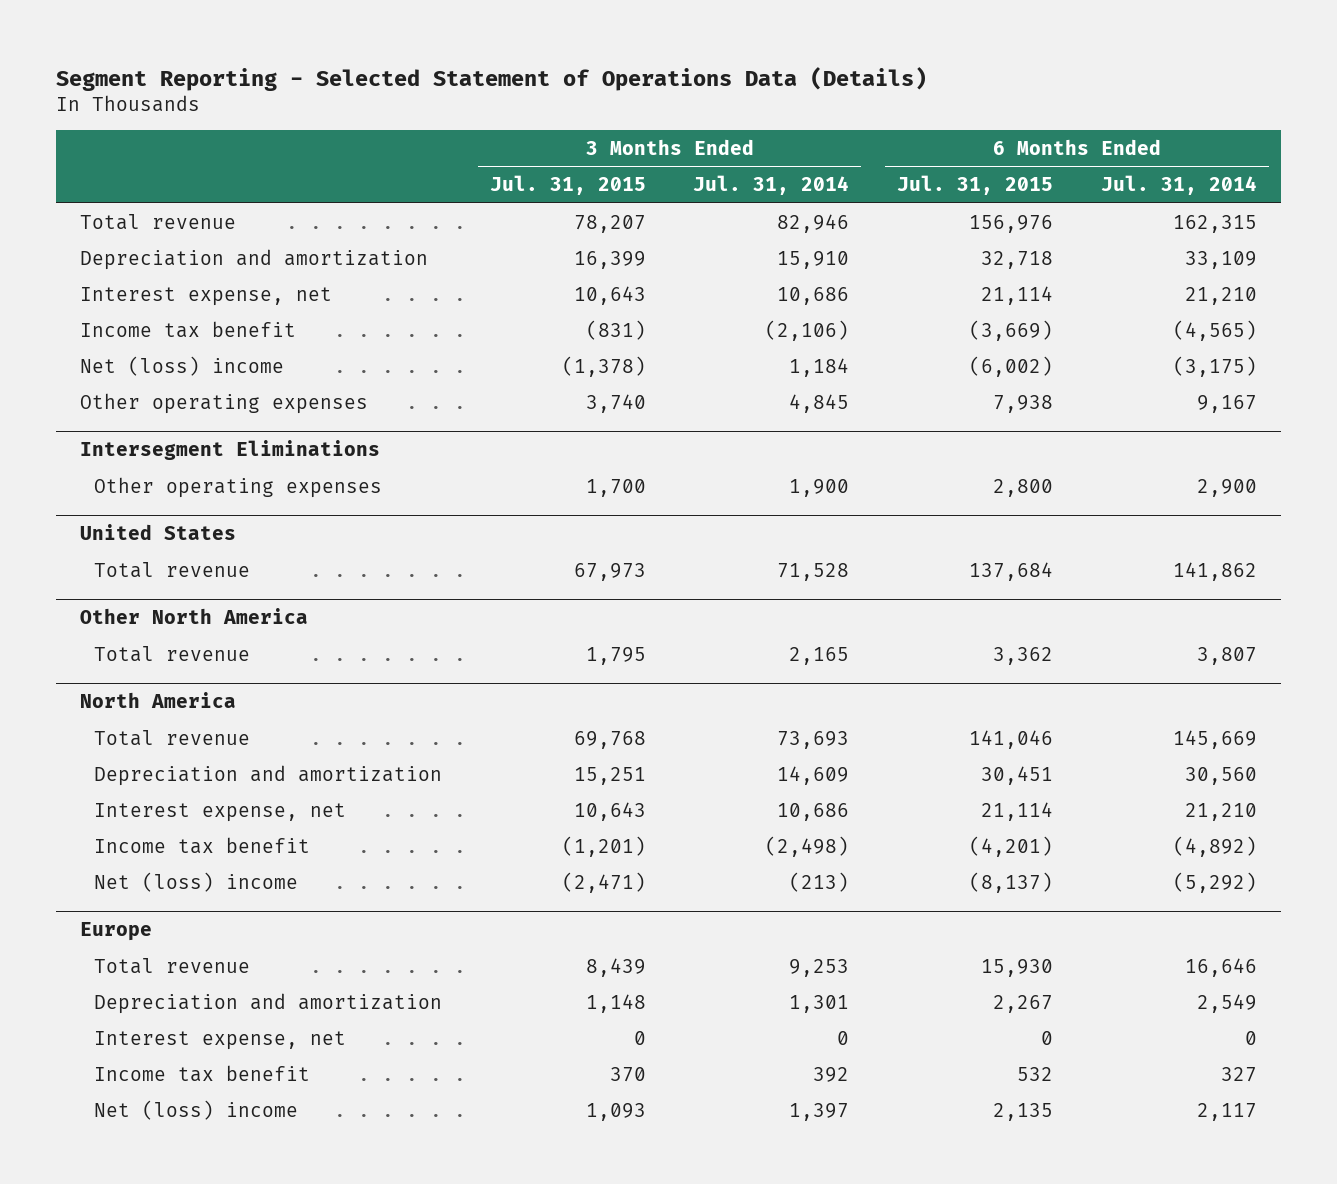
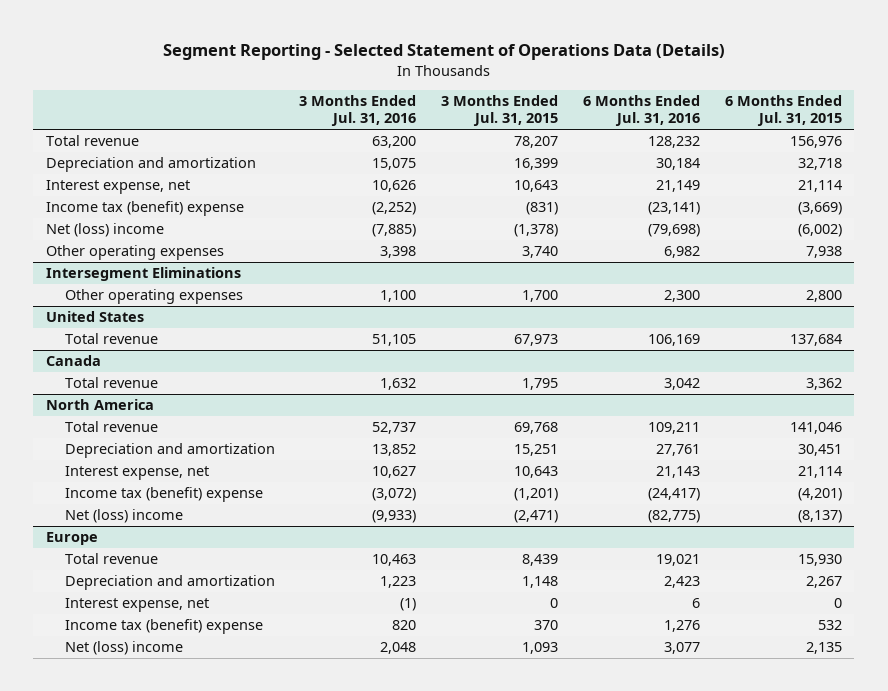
[693,174,850,195] Jul. 31, 2014 -> none
[1100,174,1257,195] Jul. 31, 2014 -> none
none -> [299,95,417,127] 3 Months Ended Jul. 31, 2016
none -> [583,95,701,127] 6 Months Ended Jul. 31, 2016
[80,320,297,338] Income tax benefit -> [45,201,244,217] Income tax (benefit) expense
[80,608,309,625] Other North America -> none
none -> [45,355,101,367] Canada
[94,836,311,854] Income tax benefit -> [64,487,263,503] Income tax (benefit) expense
[94,1064,311,1082] Income tax benefit -> [64,619,263,635] Income tax (benefit) expense

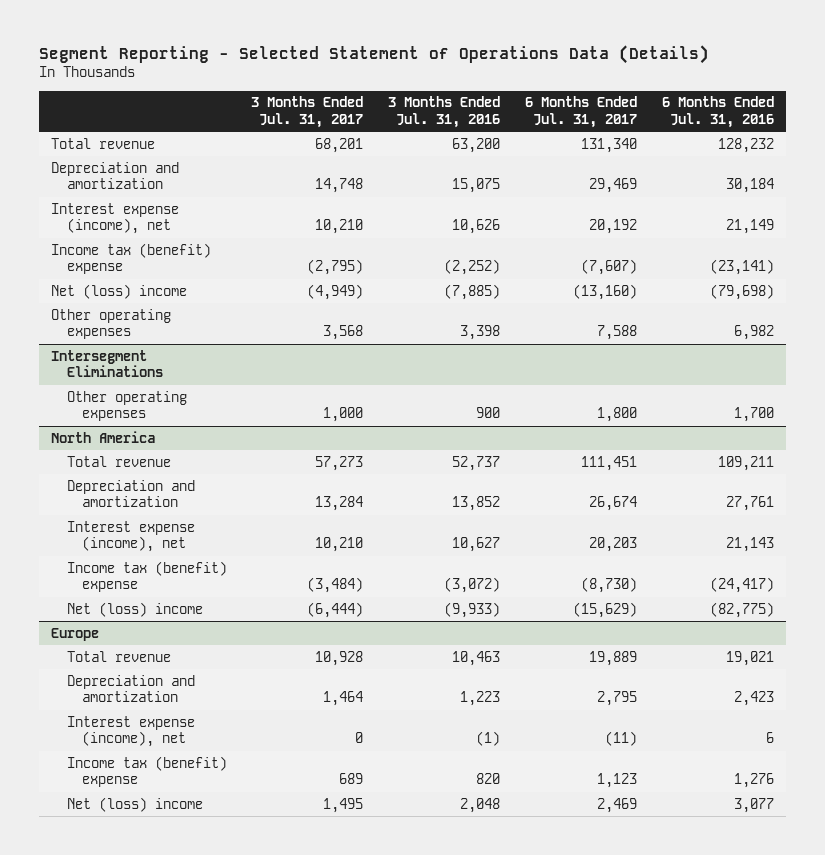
[441,95,559,127] 3 Months Ended Jul. 31, 2015 -> none
[724,95,842,127] 6 Months Ended Jul. 31, 2015 -> none
none -> [251,96,364,128] 3 Months Ended Jul. 31, 2017
none -> [524,96,637,128] 6 Months Ended Jul. 31, 2017
[45,180,190,195] Interest expense, net -> [51,202,180,235] Interest expense (income), net
[45,311,144,323] United States -> none
[64,333,158,345] Total revenue -> none
[45,355,101,367] Canada -> none
[64,377,158,389] Total revenue -> none
[380,290,417,303] 1,100 -> [476,407,501,419] 900
[664,290,701,303] 2,300 -> [733,407,774,423] 1,700
[64,466,209,481] Interest expense, net -> [66,520,195,553] Interest expense (income), net
[64,598,209,613] Interest expense, net -> [66,715,195,748] Interest expense (income), net

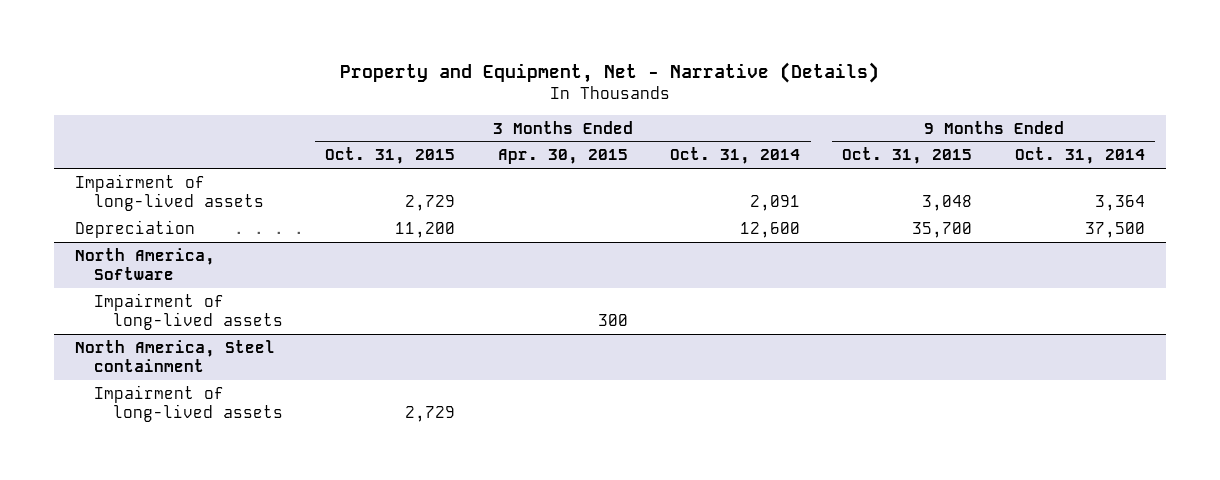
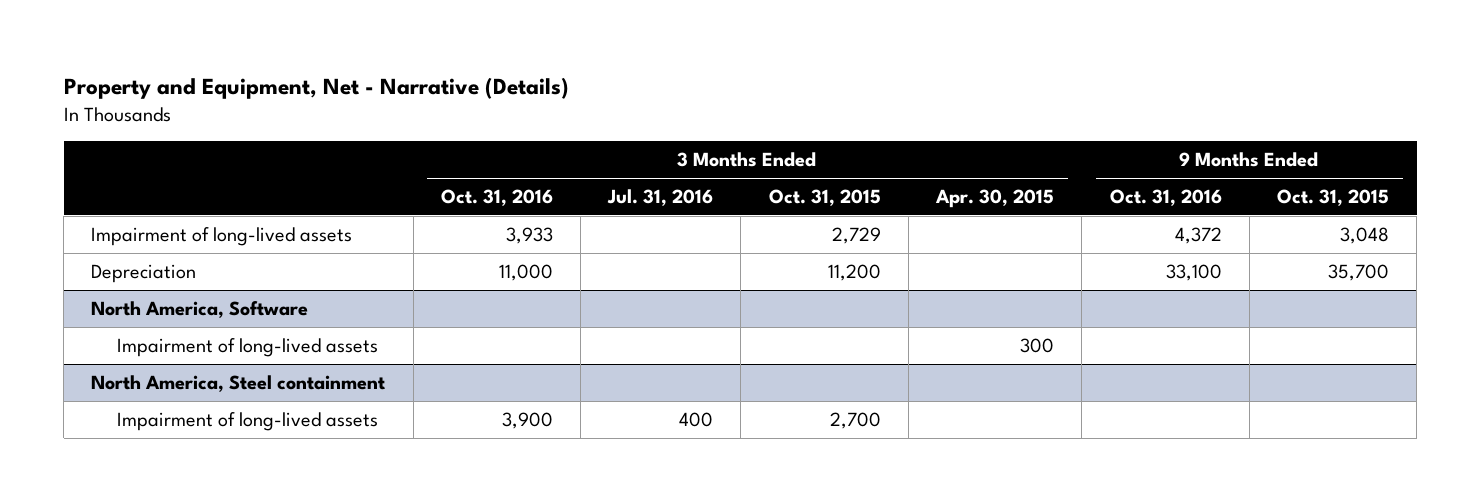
[669,147,800,165] Oct. 31, 2014 -> none
[1014,147,1145,165] Oct. 31, 2014 -> none
none -> [440,189,553,207] Oct. 31, 2016
none -> [607,189,714,207] Jul. 31, 2016
none -> [1109,189,1222,207] Oct. 31, 2016
[405,405,456,422] 2,729 -> [829,412,881,430] 2,700

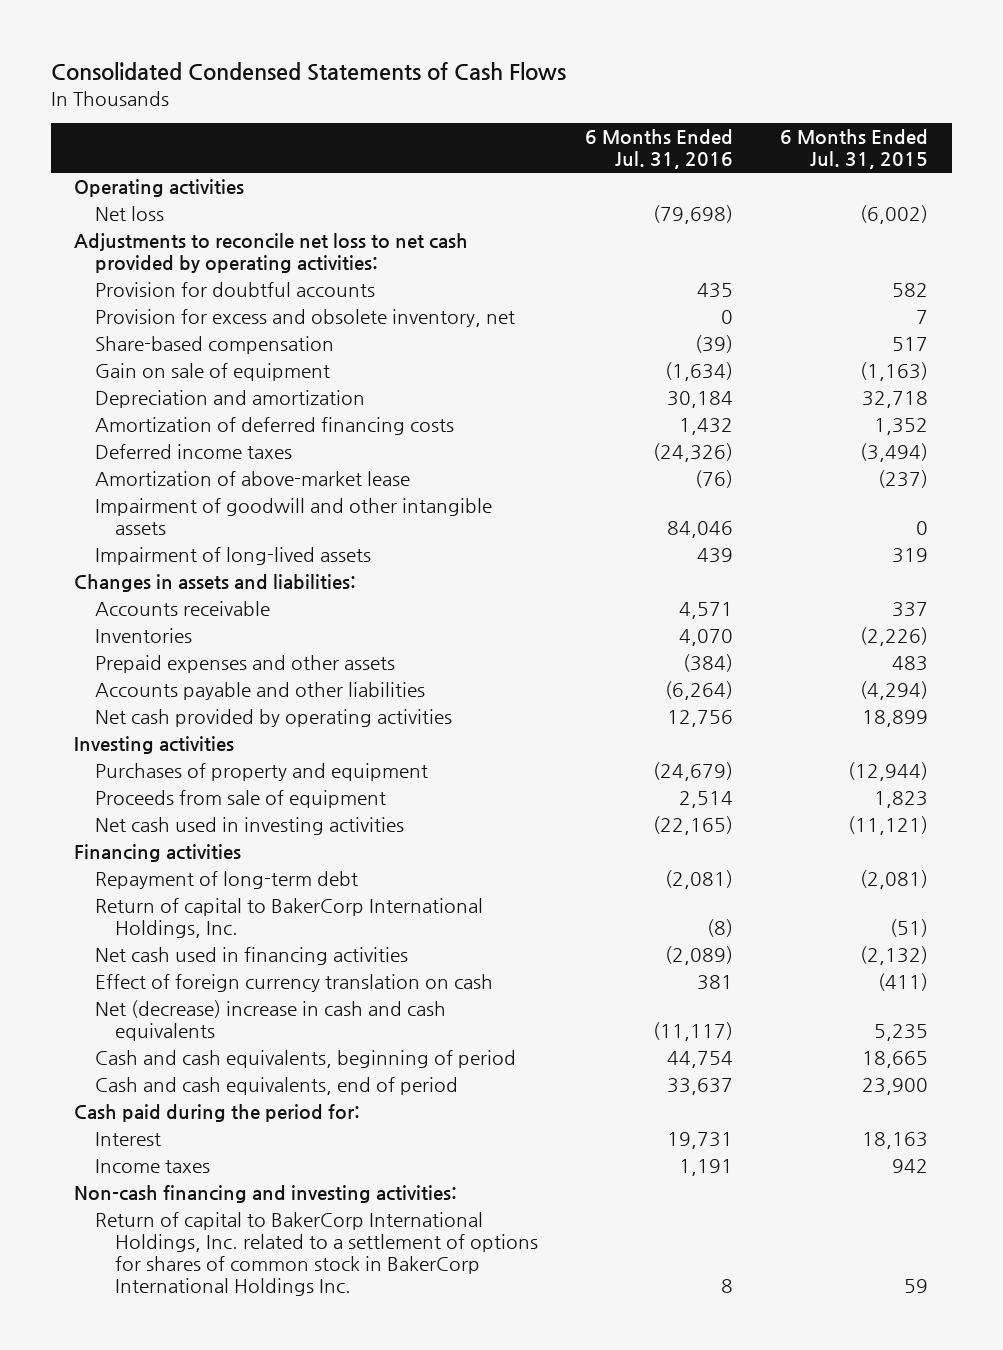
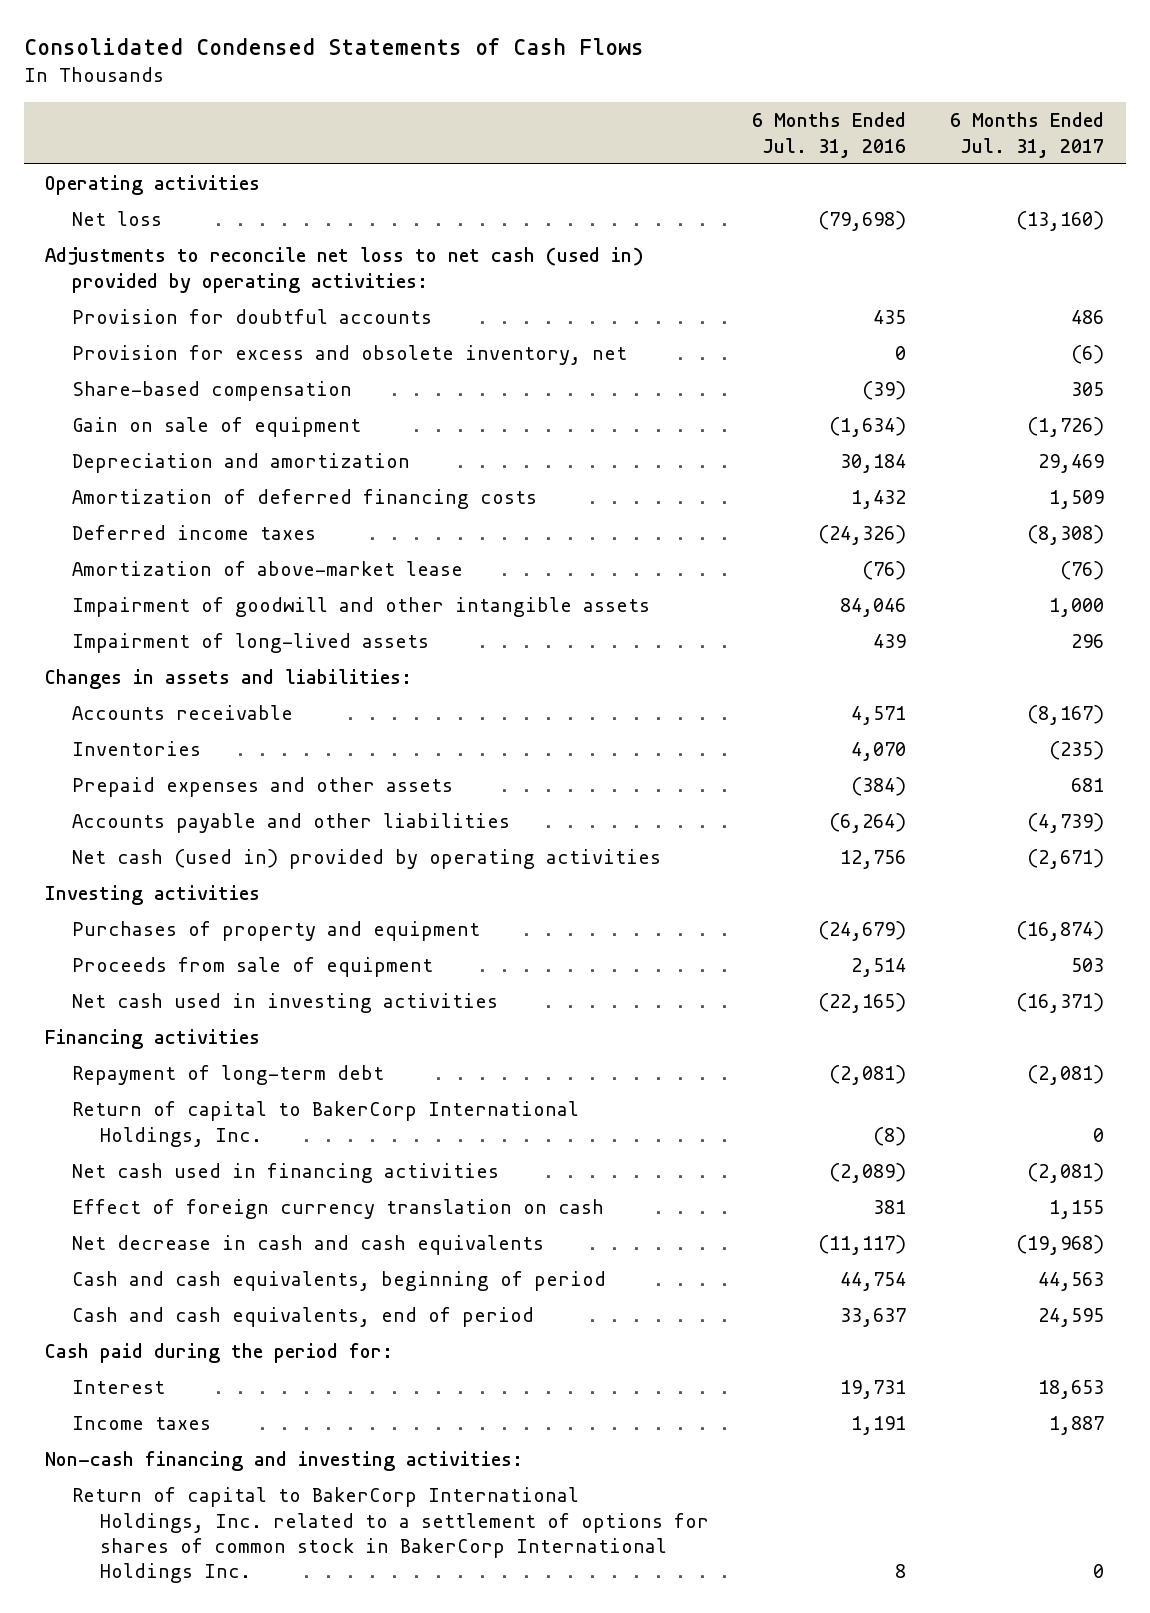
[780,129,929,170] 6 Months Ended Jul. 31, 2015 -> none
none -> [950,112,1105,158] 6 Months Ended Jul. 31, 2017
[74,232,469,273] Adjustments to reconcile net loss to net cash provided by operating activities: -> [45,247,645,293] Adjustments to reconcile net loss to net cash (used in) provided by operating activities:
[94,708,452,727] Net cash provided by operating activities -> [72,849,662,870] Net cash (used in) provided by operating activities
[94,999,446,1041] Net (decrease) increase in cash and cash equivalents -> [72,1235,545,1256] Net decrease in cash and cash equivalents

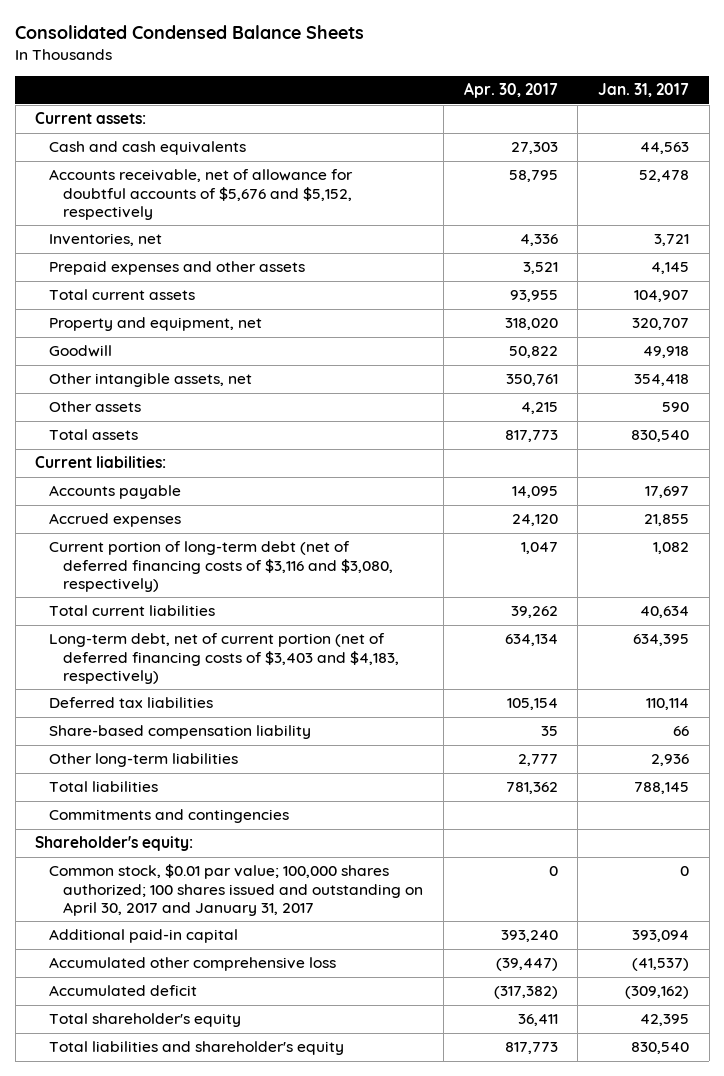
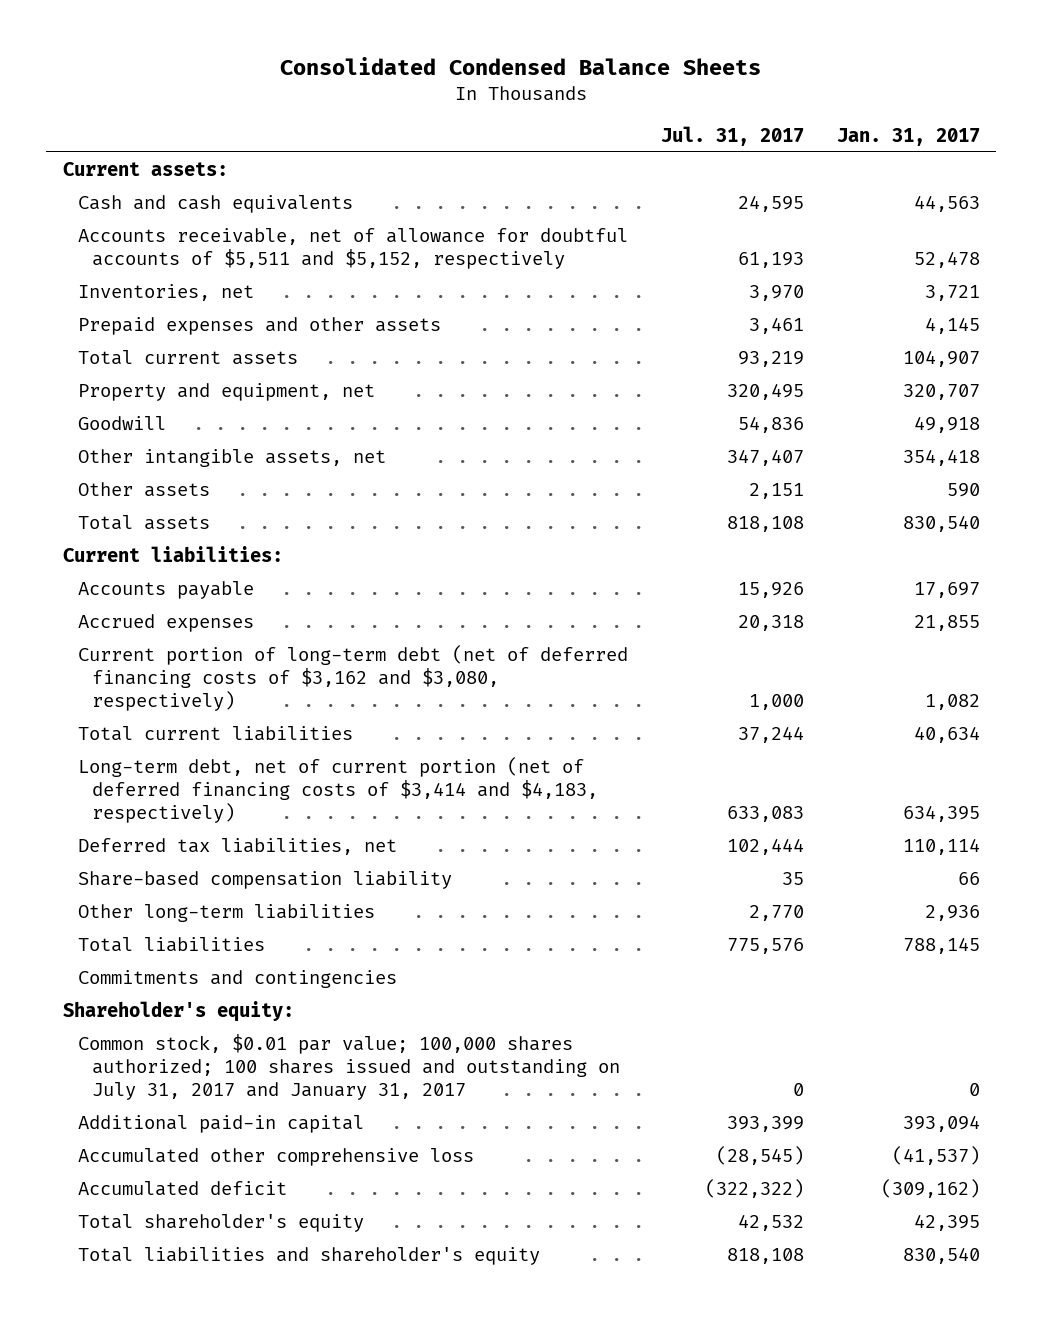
[463,82,558,99] Apr. 30, 2017 -> none
none -> [660,125,804,146] Jul. 31, 2017
[49,169,354,220] Accounts receivable, net of allowance for doubtful accounts of $5,676 and $5,152, respectively -> [77,227,628,269] Accounts receivable, net of allowance for doubtful accounts of $5,511 and $5,152, respectively
[49,541,394,592] Current portion of long-term debt (net of deferred financing costs of $3,116 and $3,080, respectively) -> [77,644,628,711] Current portion of long-term debt (net of deferred financing costs of $3,162 and $3,080, respectively)
[49,633,400,684] Long-term debt, net of current portion (net of deferred financing costs of $3,403 and $4,183, respectively) -> [77,756,599,823] Long-term debt, net of current portion (net of deferred financing costs of $3,414 and $4,183, respectively)
[49,697,214,709] Deferred tax liabilities -> [77,837,397,855] Deferred tax liabilities, net
[49,864,424,916] Common stock, $0.01 par value; 100,000 shares authorized; 100 shares issued and outstanding on April 30, 2017 and January 31, 2017 -> [77,1033,621,1100] Common stock, $0.01 par value; 100,000 shares authorized; 100 shares issued and outstanding on July 31, 2017 and January 31, 2017

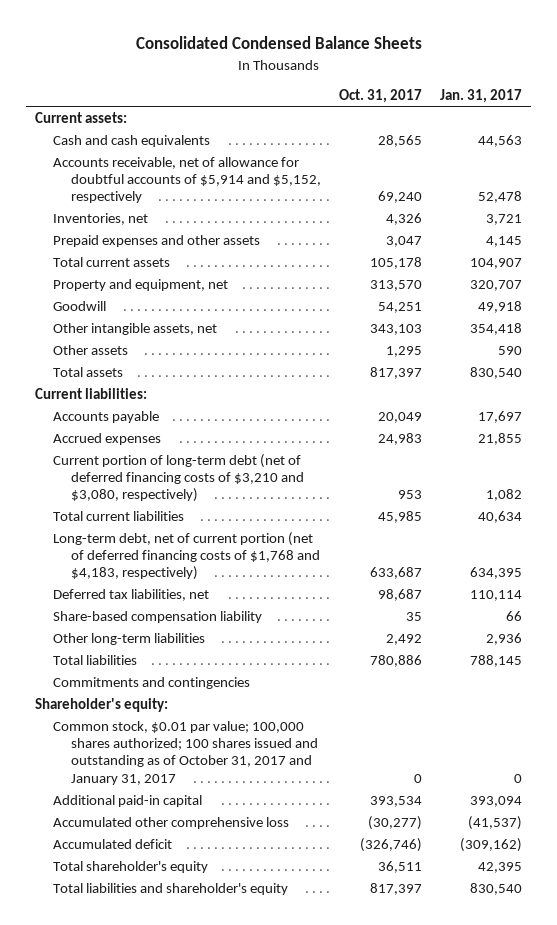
[660,125,804,146] Jul. 31, 2017 -> none
none -> [339,89,423,104] Oct. 31, 2017
[77,227,628,269] Accounts receivable, net of allowance for doubtful accounts of $5,511 and $5,152, respectively -> [53,156,322,204] Accounts receivable, net of allowance for doubtful accounts of $5,914 and $5,152, respectively
[77,644,628,711] Current portion of long-term debt (net of deferred financing costs of $3,162 and $3,080, respectively) -> [53,453,305,503] Current portion of long-term debt (net of deferred financing costs of $3,210 and $3,080, respectively)
[77,756,599,823] Long-term debt, net of current portion (net of deferred financing costs of $3,414 and $4,183, respectively) -> [53,531,321,581] Long-term debt, net of current portion (net of deferred financing costs of $1,768 and $4,183, respectively)
[77,1033,621,1100] Common stock, $0.01 par value; 100,000 shares authorized; 100 shares issued and outstanding on July 31, 2017 and January 31, 2017 -> [53,720,319,785] Common stock, $0.01 par value; 100,000 shares authorized; 100 shares issued and outstanding as of October 31, 2017 and January 31, 2017

